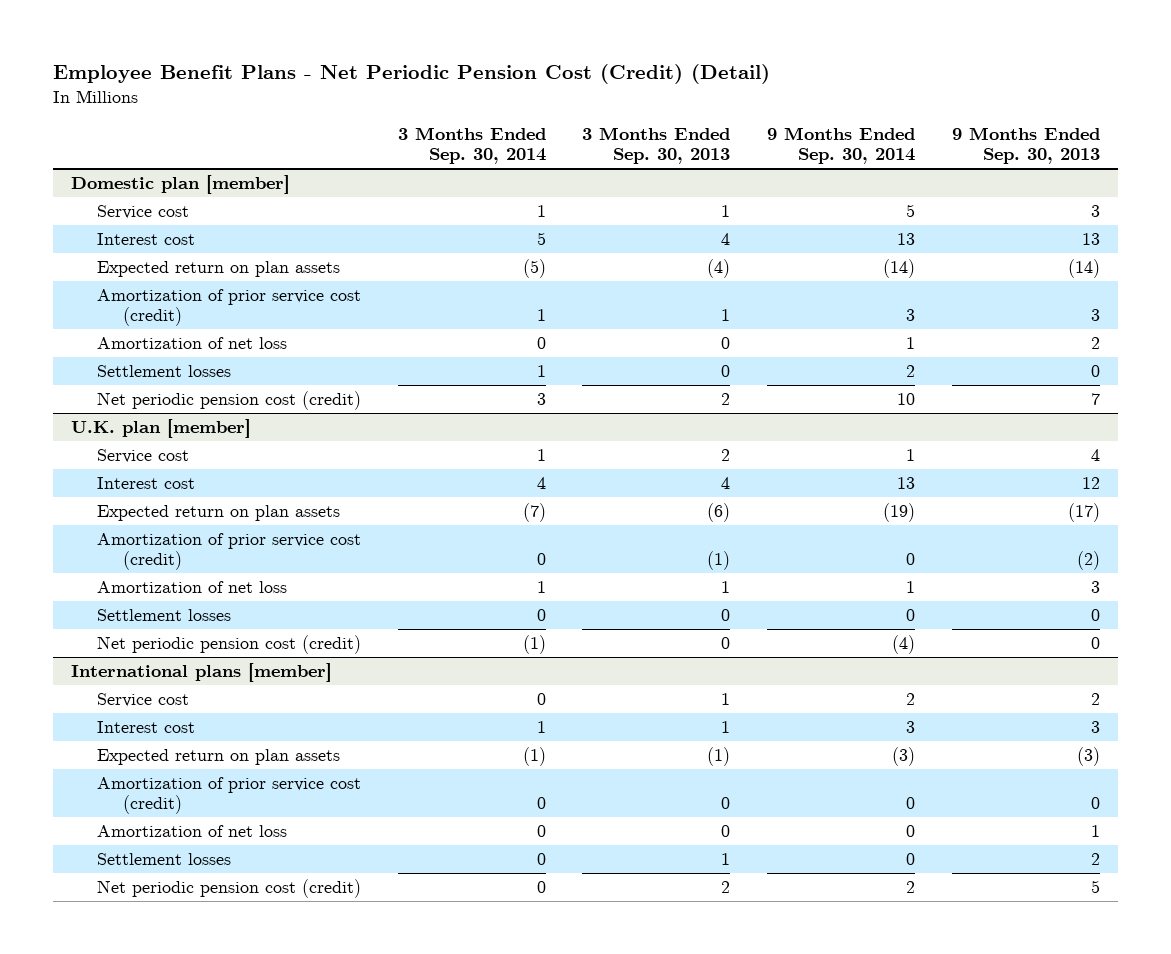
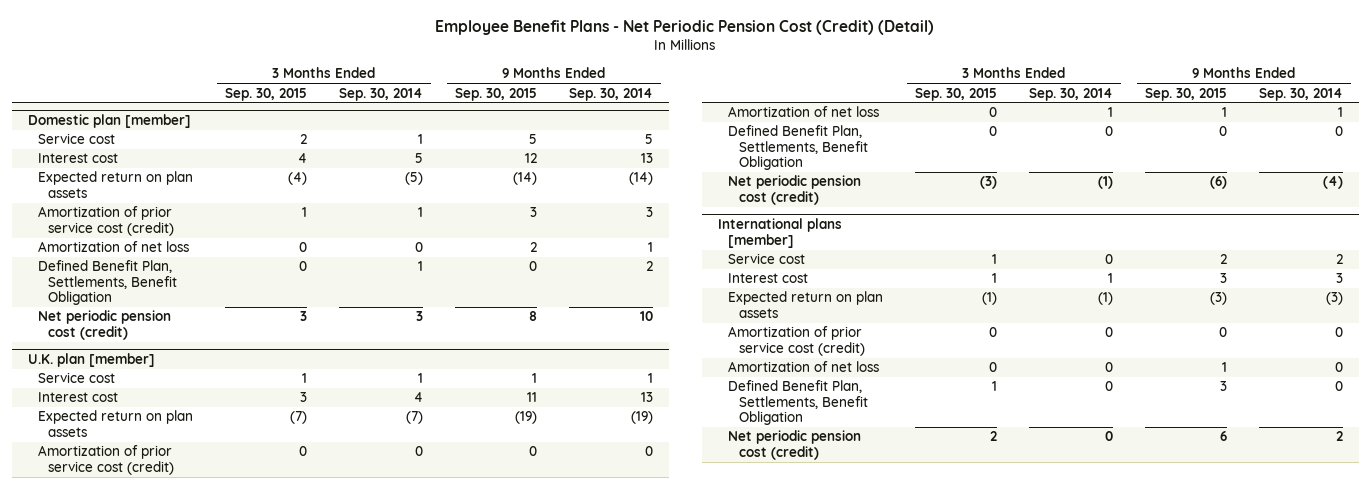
[582,127,731,165] 3 Months Ended Sep. 30, 2013 -> none
[951,127,1100,165] 9 Months Ended Sep. 30, 2013 -> none
none -> [224,87,307,101] Sep. 30, 2015
none -> [454,87,537,101] Sep. 30, 2015
[97,365,232,378] Settlement losses -> none
none -> [37,260,178,306] Defined Benefit Plan, Settlements, Benefit Obligation
[97,609,232,622] Settlement losses -> none
none -> [728,125,868,171] Defined Benefit Plan, Settlements, Benefit Obligation
[97,853,232,866] Settlement losses -> none
none -> [728,380,868,426] Defined Benefit Plan, Settlements, Benefit Obligation

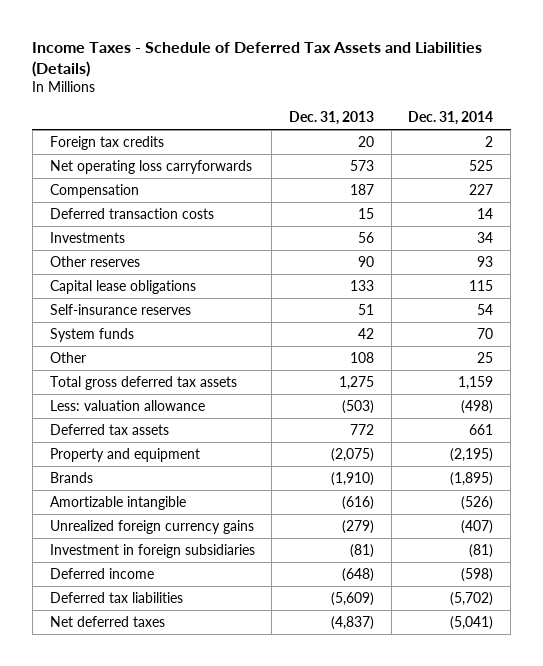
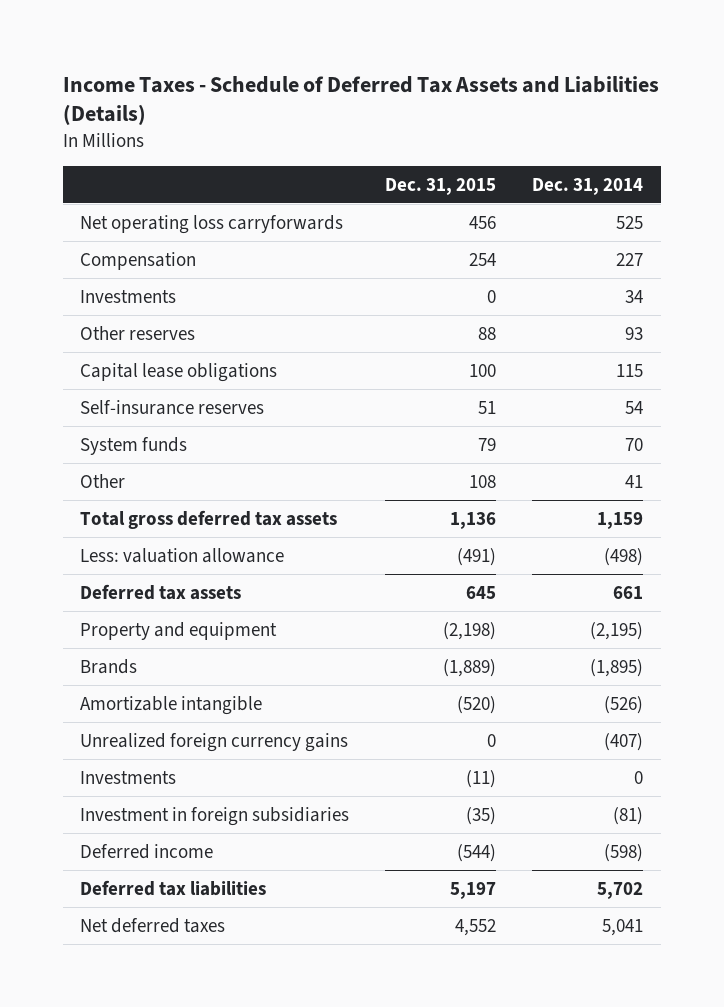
[289,110,375,125] Dec. 31, 2013 -> none
none -> [385,177,497,195] Dec. 31, 2015
[49,135,164,150] Foreign tax credits -> none
[49,207,214,219] Deferred transaction costs -> none
[477,351,494,363] 25 -> [625,474,644,488] 41
none -> [80,770,177,784] Investments
[450,591,494,606] (5,702) -> [597,881,644,899] 5,702
[450,615,494,630] (5,041) -> [602,918,644,936] 5,041

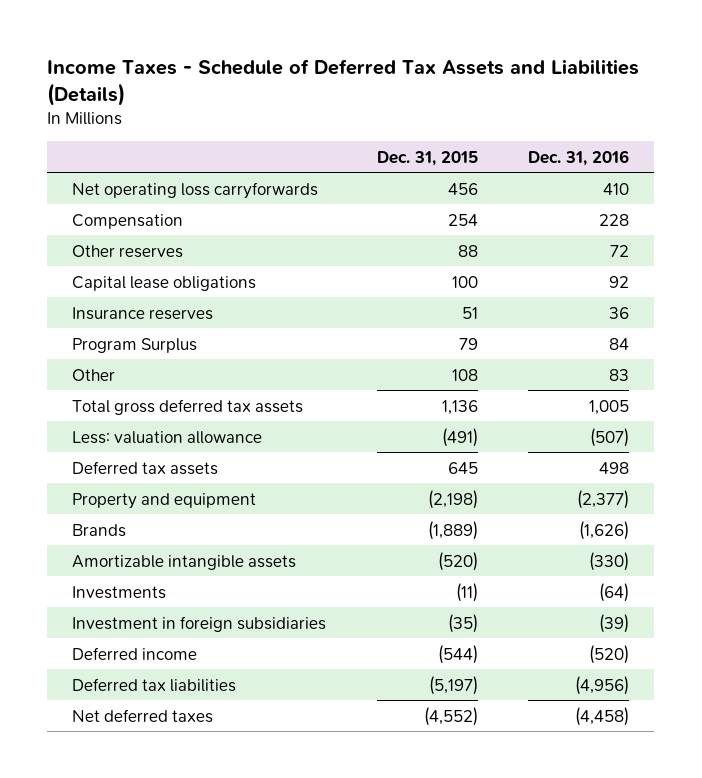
[532,177,644,195] Dec. 31, 2014 -> none
none -> [528,149,630,166] Dec. 31, 2016
[80,289,177,303] Investments -> none
[80,399,265,415] Self-insurance reserves -> [72,306,214,320] Insurance reserves
[80,436,188,455] System funds -> [72,337,198,353] Program Surplus
[80,732,349,752] Unrealized foreign currency gains -> none
[80,695,263,715] Amortizable intangible -> [72,554,297,570] Amortizable intangible assets
[450,881,497,899] 5,197 -> [428,675,478,695] (5,197)
[455,918,497,936] 4,552 -> [423,706,478,726] (4,552)

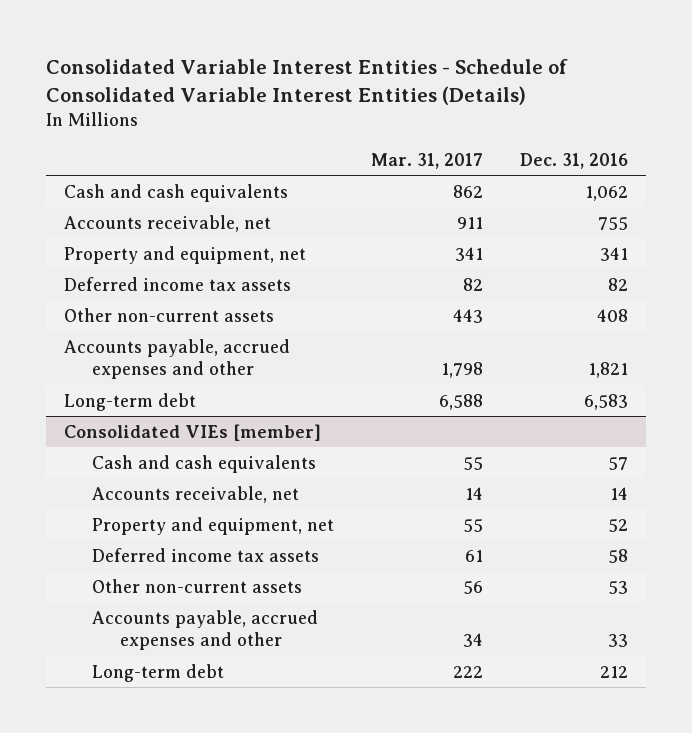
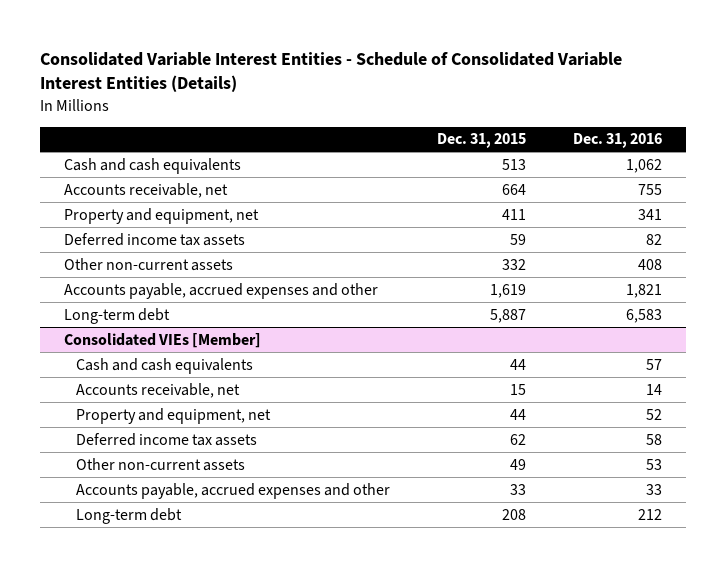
[370,152,483,169] Mar. 31, 2017 -> none
none -> [437,133,527,149] Dec. 31, 2015
[64,423,322,441] Consolidated VIEs [member] -> [63,332,261,348] Consolidated VIEs [Member]

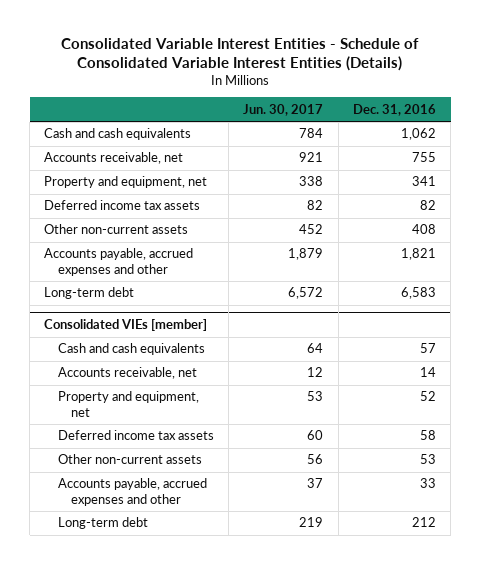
[437,133,527,149] Dec. 31, 2015 -> none
none -> [243,103,324,116] Jun. 30, 2017
[63,332,261,348] Consolidated VIEs [Member] -> [44,319,208,332] Consolidated VIEs [member]

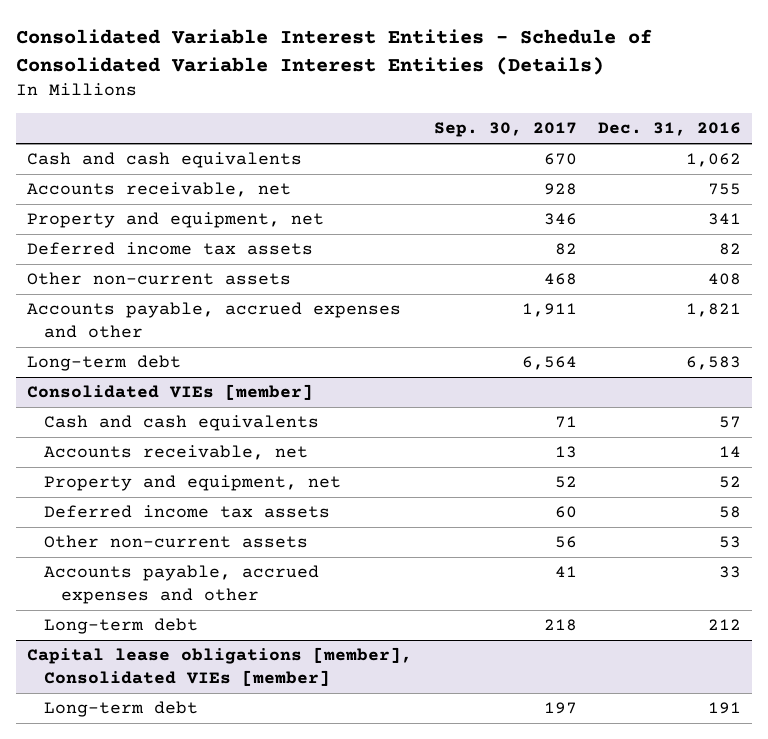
[243,103,324,116] Jun. 30, 2017 -> none
none -> [433,122,577,138] Sep. 30, 2017
none -> [26,647,412,686] Capital lease obligations [member], Consolidated VIEs [member]
none -> [43,701,198,718] Long-term debt

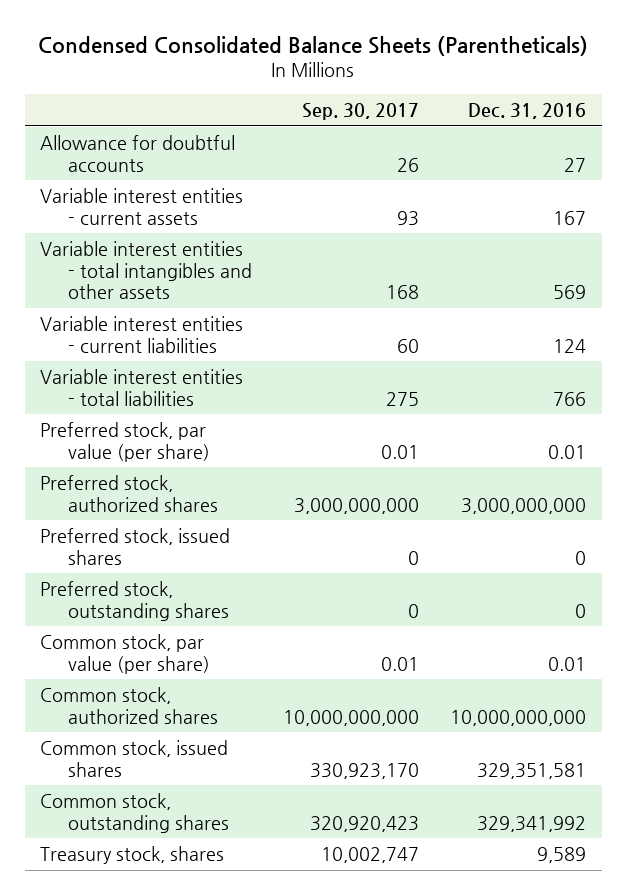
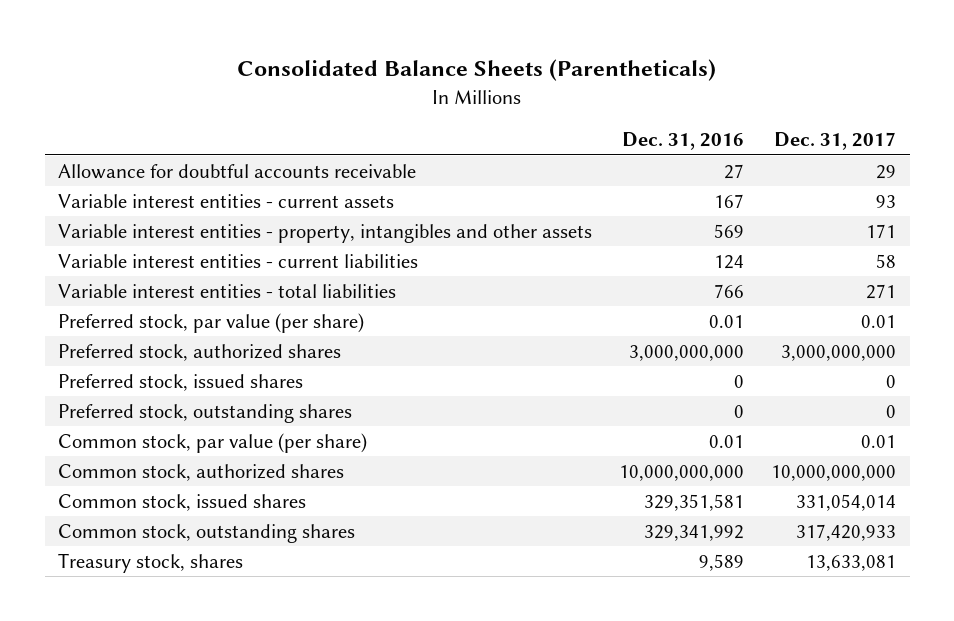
[38,36,589,57] Condensed Consolidated Balance Sheets (Parentheticals) -> [237,59,717,82] Consolidated Balance Sheets (Parentheticals)
[302,103,420,121] Sep. 30, 2017 -> none
none -> [774,132,897,151] Dec. 31, 2017
[40,135,236,172] Allowance for doubtful accounts -> [58,163,417,179] Allowance for doubtful accounts receivable
[40,241,253,299] Variable interest entities - total intangibles and other assets -> [58,223,593,243] Variable interest entities - property, intangibles and other assets

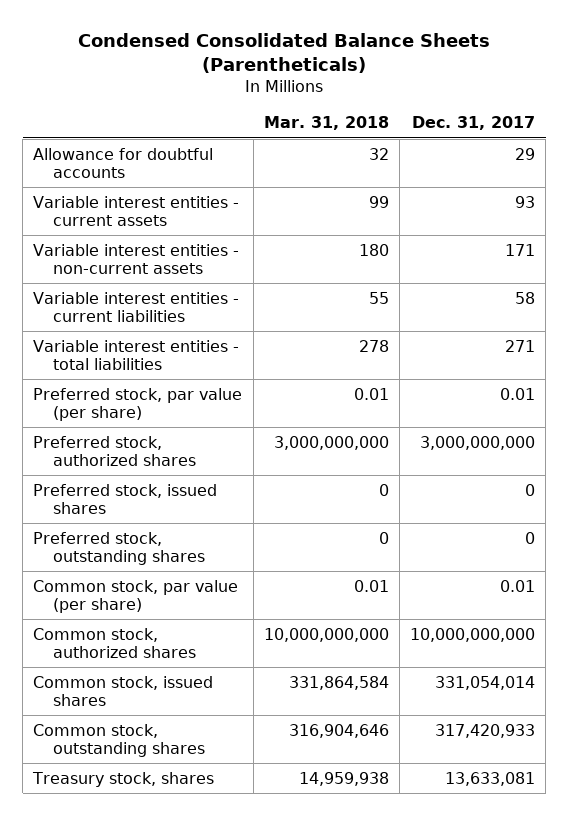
[237,59,717,82] Consolidated Balance Sheets (Parentheticals) -> [78,32,491,74] Condensed Consolidated Balance Sheets (Parentheticals)
[622,132,745,151] Dec. 31, 2016 -> none
none -> [263,116,389,131] Mar. 31, 2018
[58,163,417,179] Allowance for doubtful accounts receivable -> [33,147,214,179] Allowance for doubtful accounts
[58,223,593,243] Variable interest entities - property, intangibles and other assets -> [33,243,240,275] Variable interest entities - non-current assets

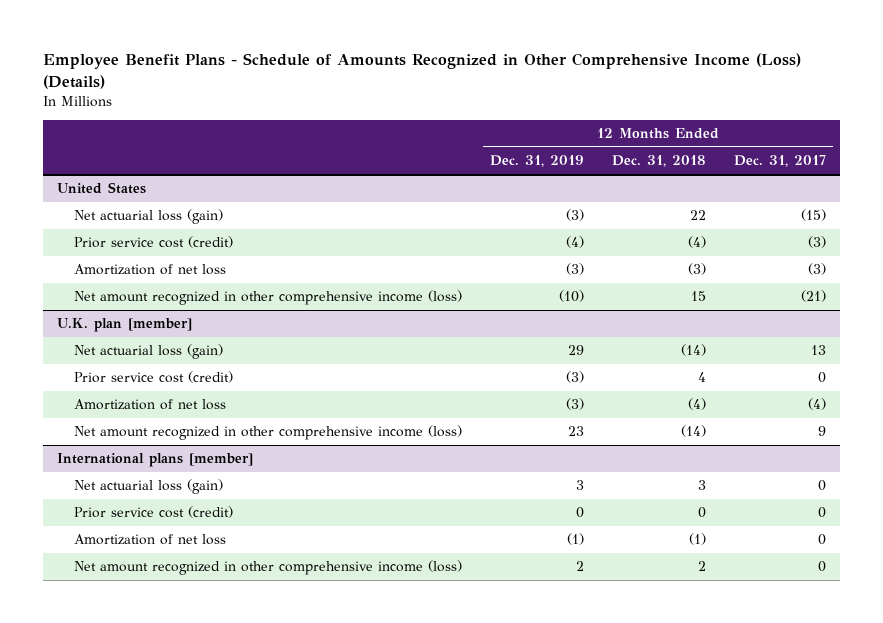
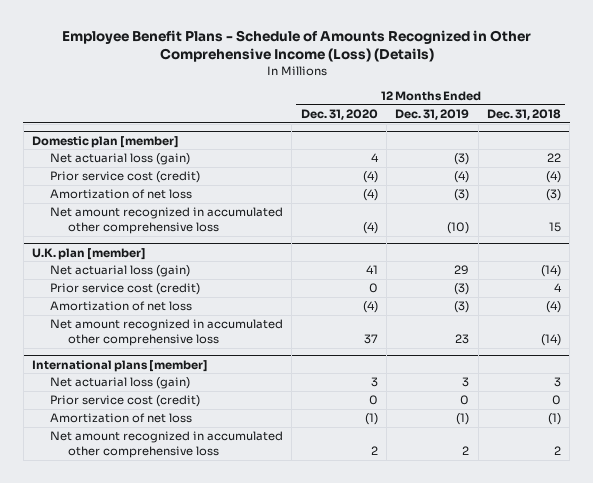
[733,155,826,168] Dec. 31, 2017 -> none
none -> [300,108,378,120] Dec. 31, 2020
[57,182,147,195] United States -> [32,135,180,148] Domestic plan [member]
[74,290,463,306] Net amount recognized in other comprehensive income (loss) -> [50,207,284,234] Net amount recognized in accumulated other comprehensive loss
[74,425,463,441] Net amount recognized in other comprehensive income (loss) -> [50,319,284,346] Net amount recognized in accumulated other comprehensive loss
[74,560,463,576] Net amount recognized in other comprehensive income (loss) -> [50,431,284,458] Net amount recognized in accumulated other comprehensive loss

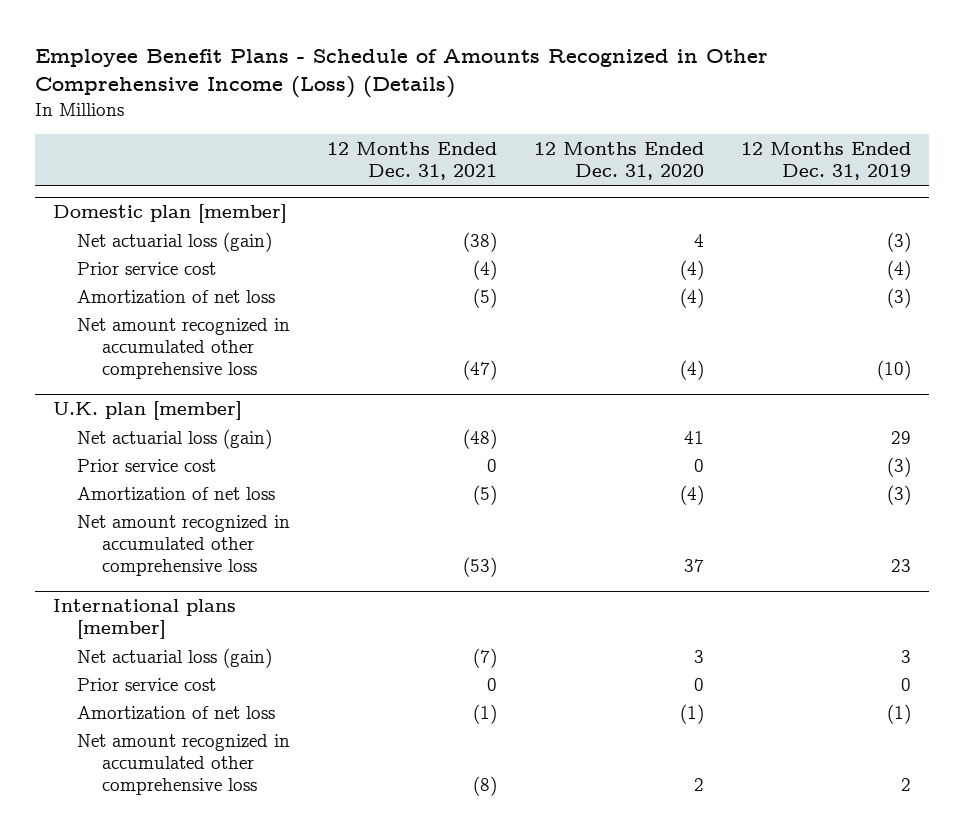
[486,108,561,120] Dec. 31, 2018 -> none
none -> [327,141,498,181] 12 Months Ended Dec. 31, 2021
[50,171,201,184] Prior service cost (credit) -> [77,261,217,275] Prior service cost
[50,283,201,296] Prior service cost (credit) -> [77,458,217,472] Prior service cost
[50,395,201,408] Prior service cost (credit) -> [77,677,217,691] Prior service cost

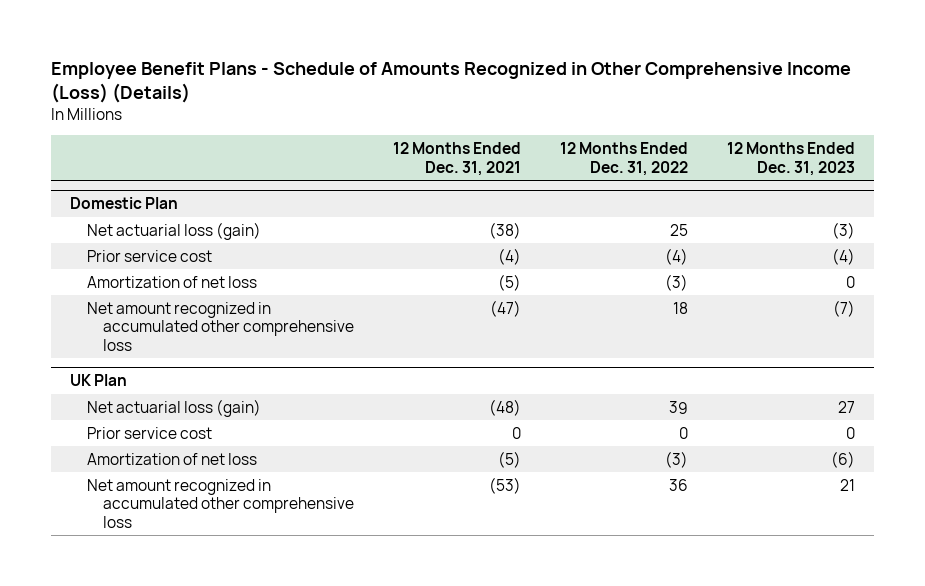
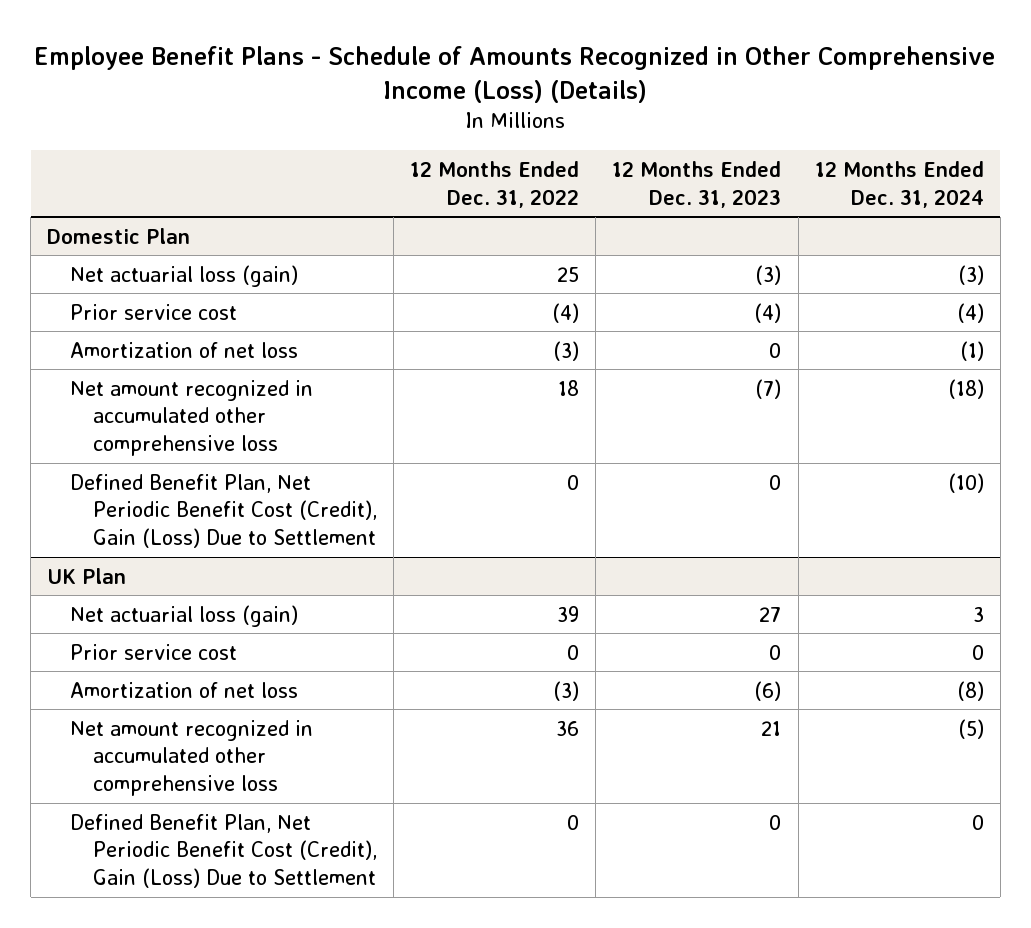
[393,142,522,176] 12 Months Ended Dec. 31, 2021 -> none
none -> [814,160,984,208] 12 Months Ended Dec. 31, 2024
none -> [70,473,378,549] Defined Benefit Plan, Net Periodic Benefit Cost (Credit), Gain (Loss) Due to Settlement
none -> [70,813,378,889] Defined Benefit Plan, Net Periodic Benefit Cost (Credit), Gain (Loss) Due to Settlement

